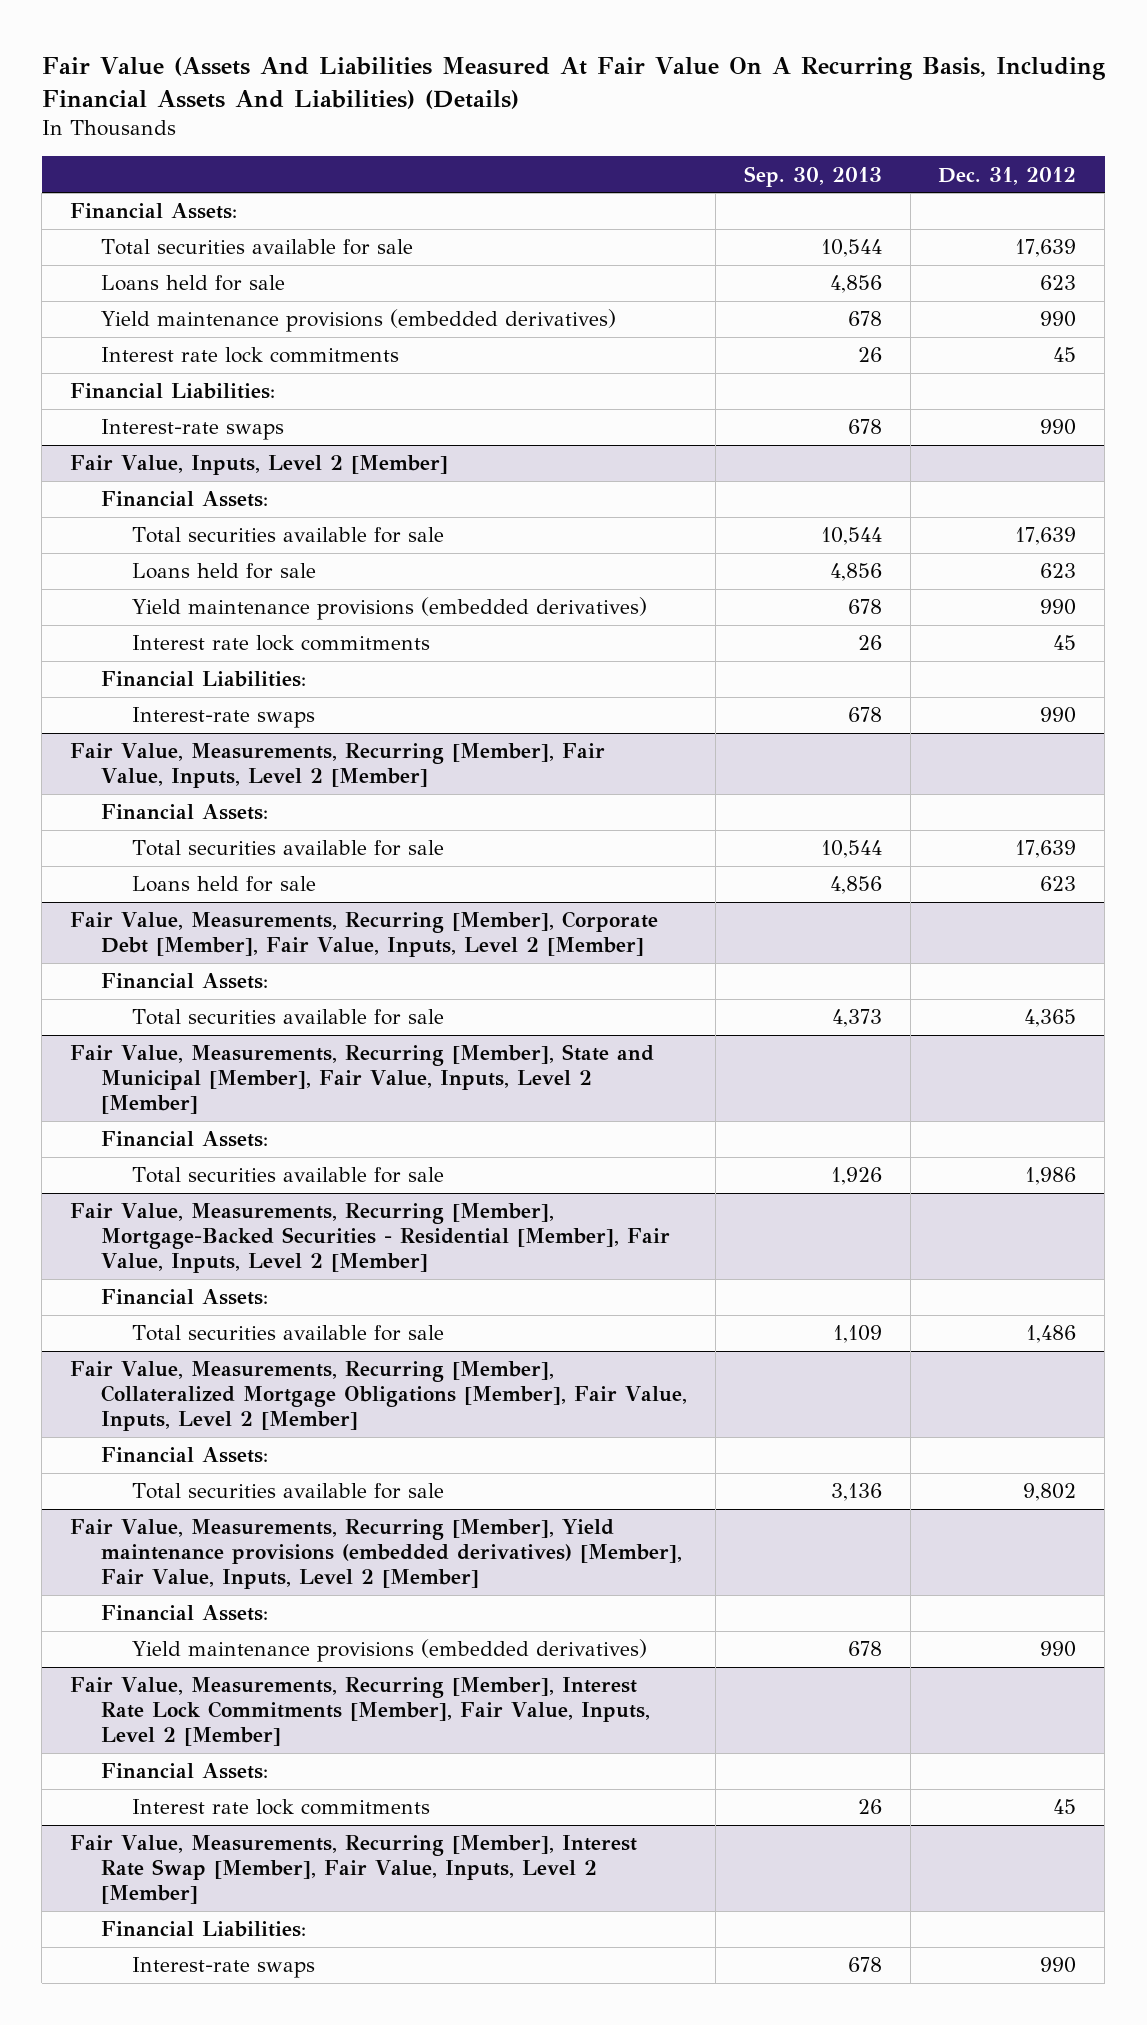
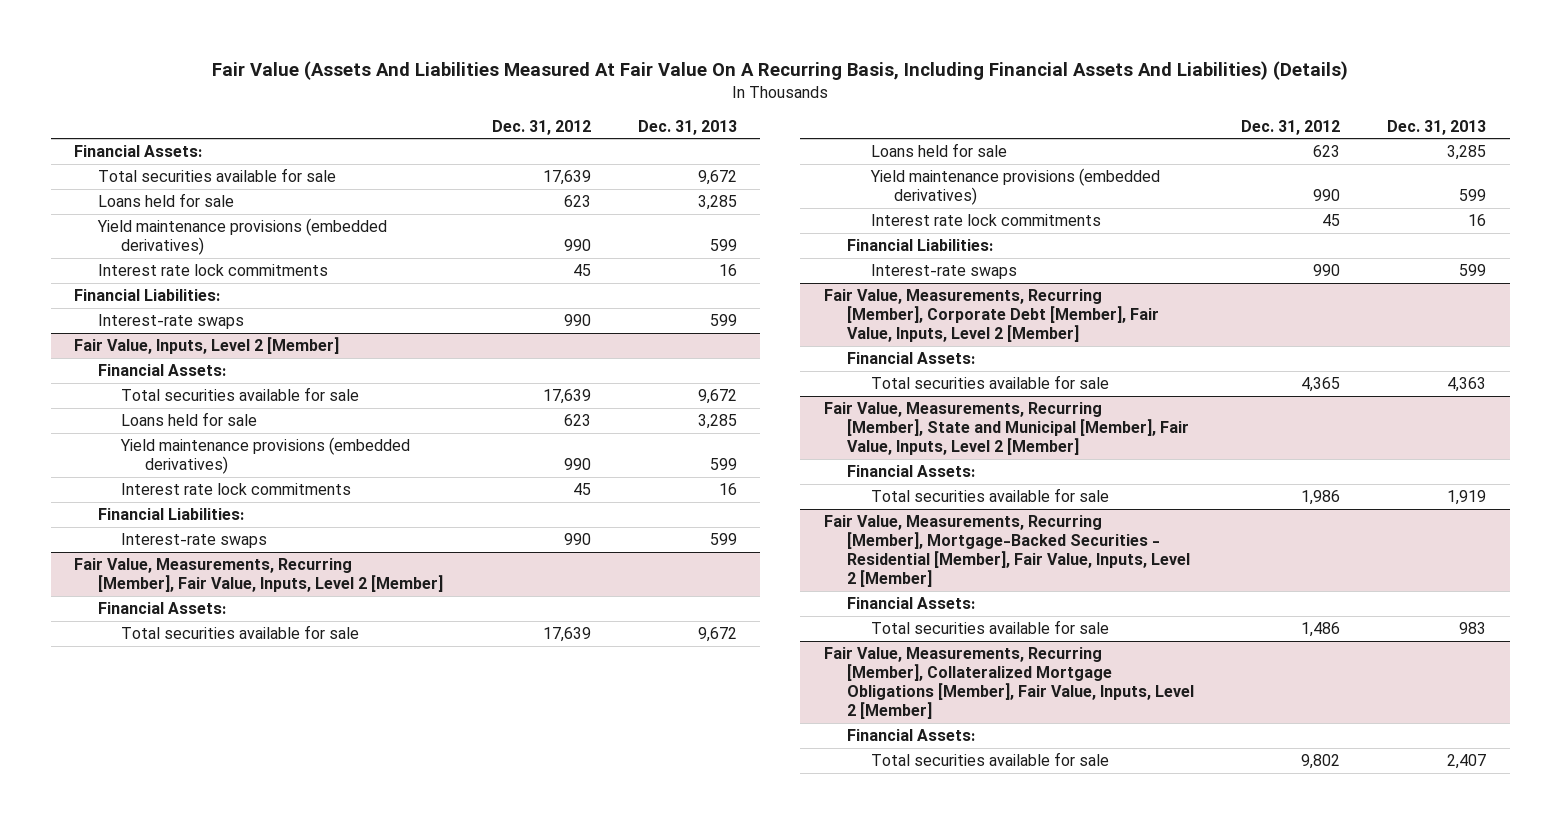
[743,165,882,187] Sep. 30, 2013 -> none
none -> [637,119,737,135] Dec. 31, 2013
none -> [869,167,1160,206] Yield maintenance provisions (embedded derivatives)
none -> [870,213,1101,226] Interest rate lock commitments
none -> [847,238,994,251] Financial Liabilities:
none -> [870,263,1017,279] Interest-rate swaps
[70,1519,683,1590] Fair Value, Measurements, Recurring [Member], Yield maintenance provisions (embedded derivatives) [Member], Fair Value, Inputs, Level 2 [Member] -> none
[101,1605,269,1622] Financial Assets: -> none
[132,1639,648,1663] Yield maintenance provisions (embedded derivatives) -> none
[70,1677,651,1747] Fair Value, Measurements, Recurring [Member], Interest Rate Lock Commitments [Member], Fair Value, Inputs, Level 2 [Member] -> none
[101,1763,269,1780] Financial Assets: -> none
[132,1799,431,1816] Interest rate lock commitments -> none
[70,1835,638,1905] Fair Value, Measurements, Recurring [Member], Interest Rate Swap [Member], Fair Value, Inputs, Level 2 [Member] -> none
[101,1921,307,1938] Financial Liabilities: -> none
[132,1957,316,1979] Interest-rate swaps -> none

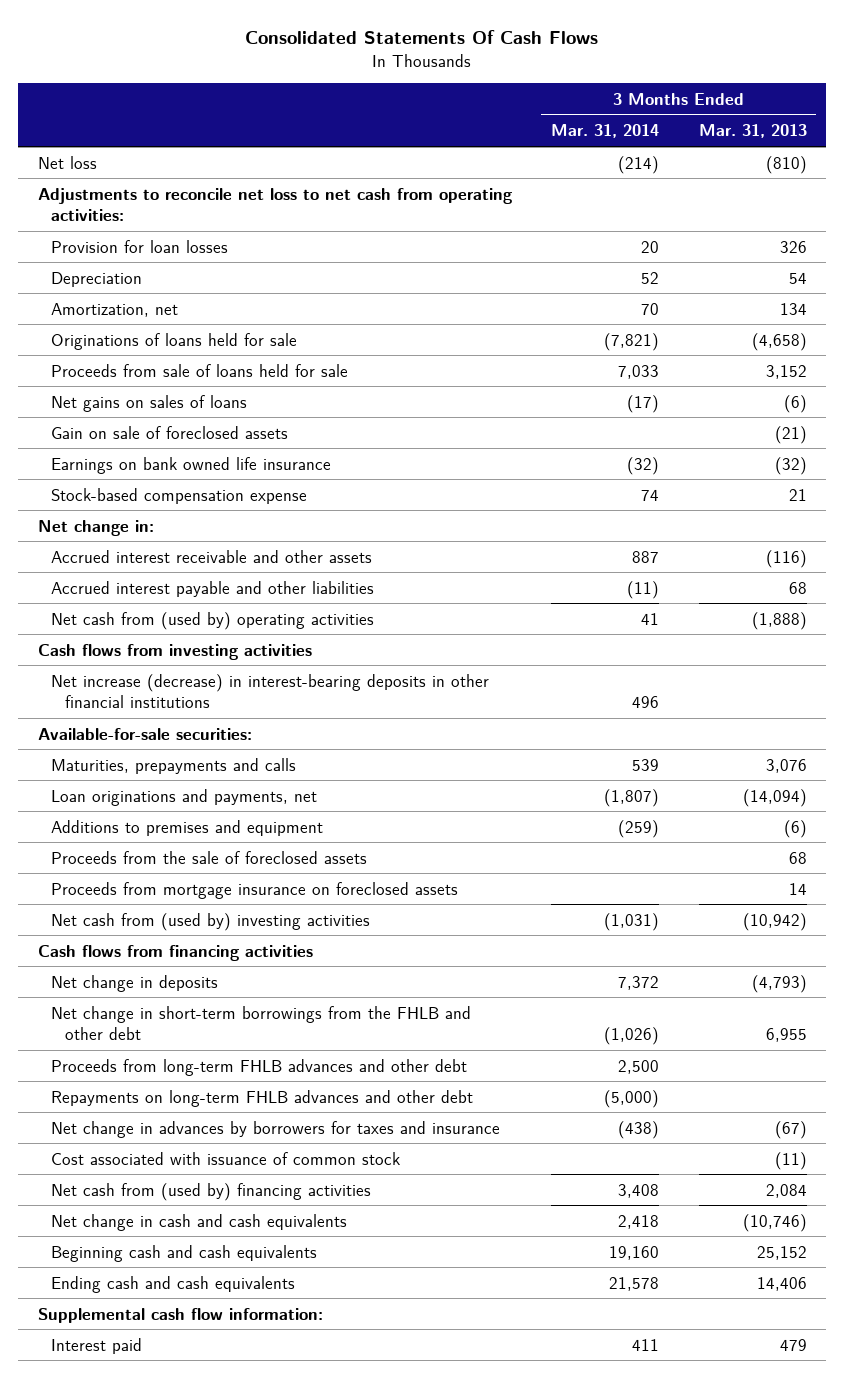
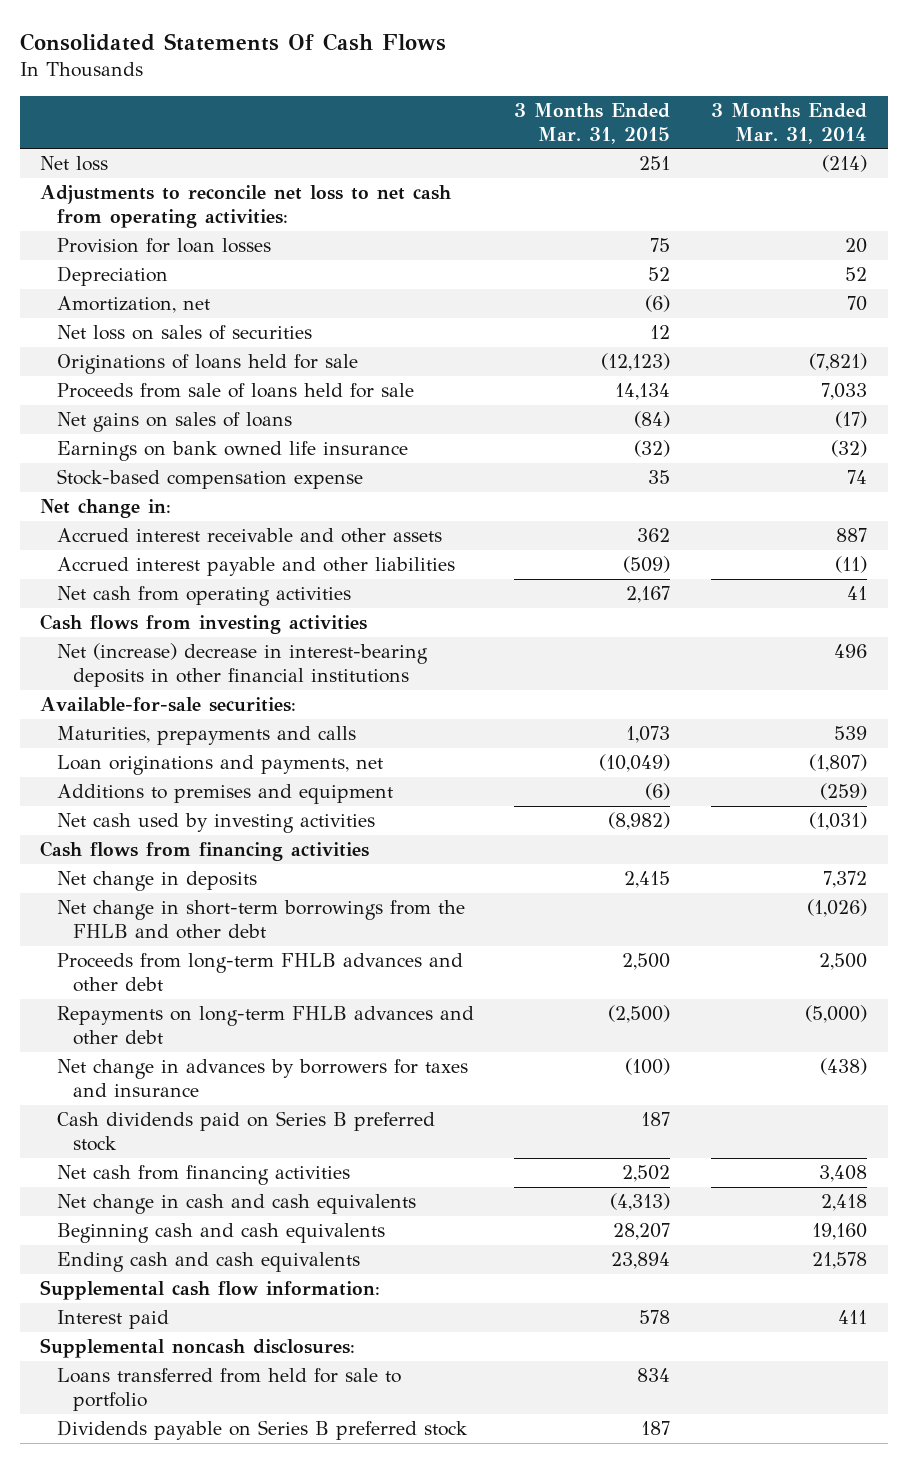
[698,124,807,139] Mar. 31, 2013 -> none
none -> [514,102,671,144] 3 Months Ended Mar. 31, 2015
none -> [56,325,312,341] Net loss on sales of securities
[51,425,289,439] Gain on sale of foreclosed assets -> none
[51,611,375,630] Net cash from (used by) operating activities -> [56,586,351,607] Net cash from operating activities
[51,673,490,708] Net increase (decrease) in interest-bearing deposits in other financial institutions -> [56,643,428,687] Net (increase) decrease in interest-bearing deposits in other financial institutions
[51,850,368,864] Proceeds from the sale of foreclosed assets -> none
[51,881,459,899] Proceeds from mortgage insurance on foreclosed assets -> none
[51,912,371,931] Net cash from (used by) investing activities -> [56,813,375,834] Net cash used by investing activities
[51,1151,401,1165] Cost associated with issuance of common stock -> none
none -> [56,1111,435,1151] Cash dividends paid on Series B preferred stock
[51,1182,372,1201] Net cash from (used by) financing activities -> [56,1165,350,1186] Net cash from financing activities
none -> [40,1338,356,1359] Supplemental noncash disclosures:
none -> [56,1368,401,1411] Loans transferred from held for sale to portfolio
none -> [56,1420,468,1441] Dividends payable on Series B preferred stock

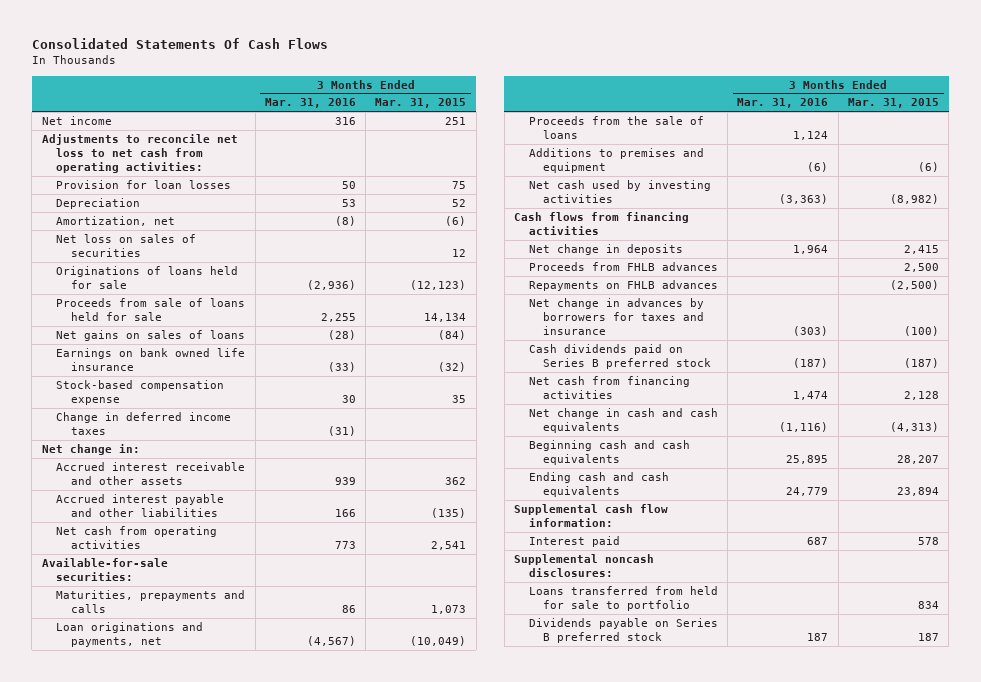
[711,102,868,144] 3 Months Ended Mar. 31, 2014 -> none
none -> [264,98,356,109] Mar. 31, 2016
[40,156,109,172] Net loss -> [41,115,112,125] Net income
none -> [56,411,232,436] Change in deferred income taxes
[40,614,368,635] Cash flows from investing activities -> none
[56,643,428,687] Net (increase) decrease in interest-bearing deposits in other financial institutions -> none
[623,556,671,574] (509) -> [431,508,467,519] (135)
[626,586,671,604] 2,167 -> [431,541,467,551] 2,541
none -> [528,115,704,140] Proceeds from the sale of loans
[56,900,465,939] Net change in short-term borrowings from the FHLB and other debt -> none
[56,953,463,992] Proceeds from long-term FHLB advances and other debt -> none
[56,1006,474,1045] Repayments on long-term FHLB advances and other debt -> none
none -> [528,261,718,271] Proceeds from FHLB advances
none -> [528,279,718,291] Repayments on FHLB advances
[641,1112,671,1127] 187 -> [904,358,940,369] (187)
[622,1165,671,1183] 2,502 -> [904,391,940,401] 2,128

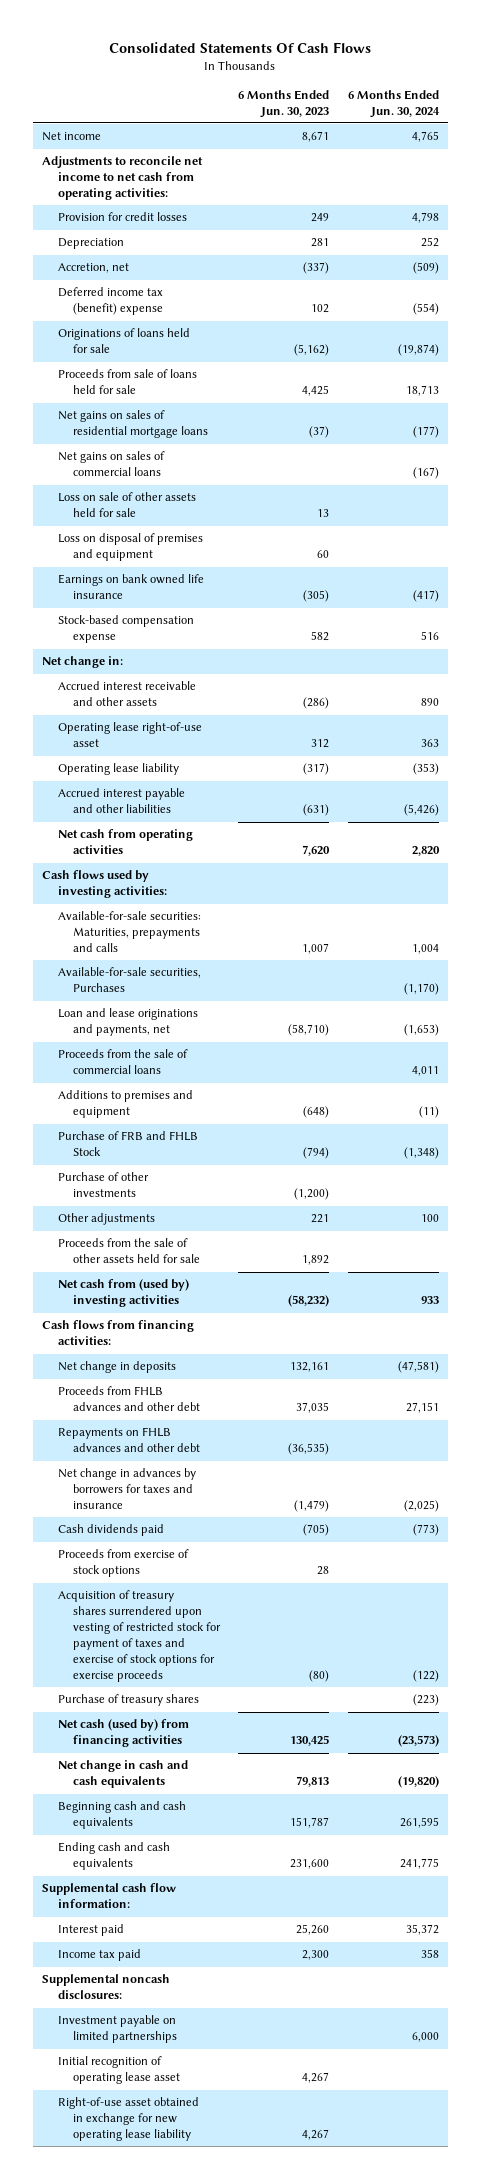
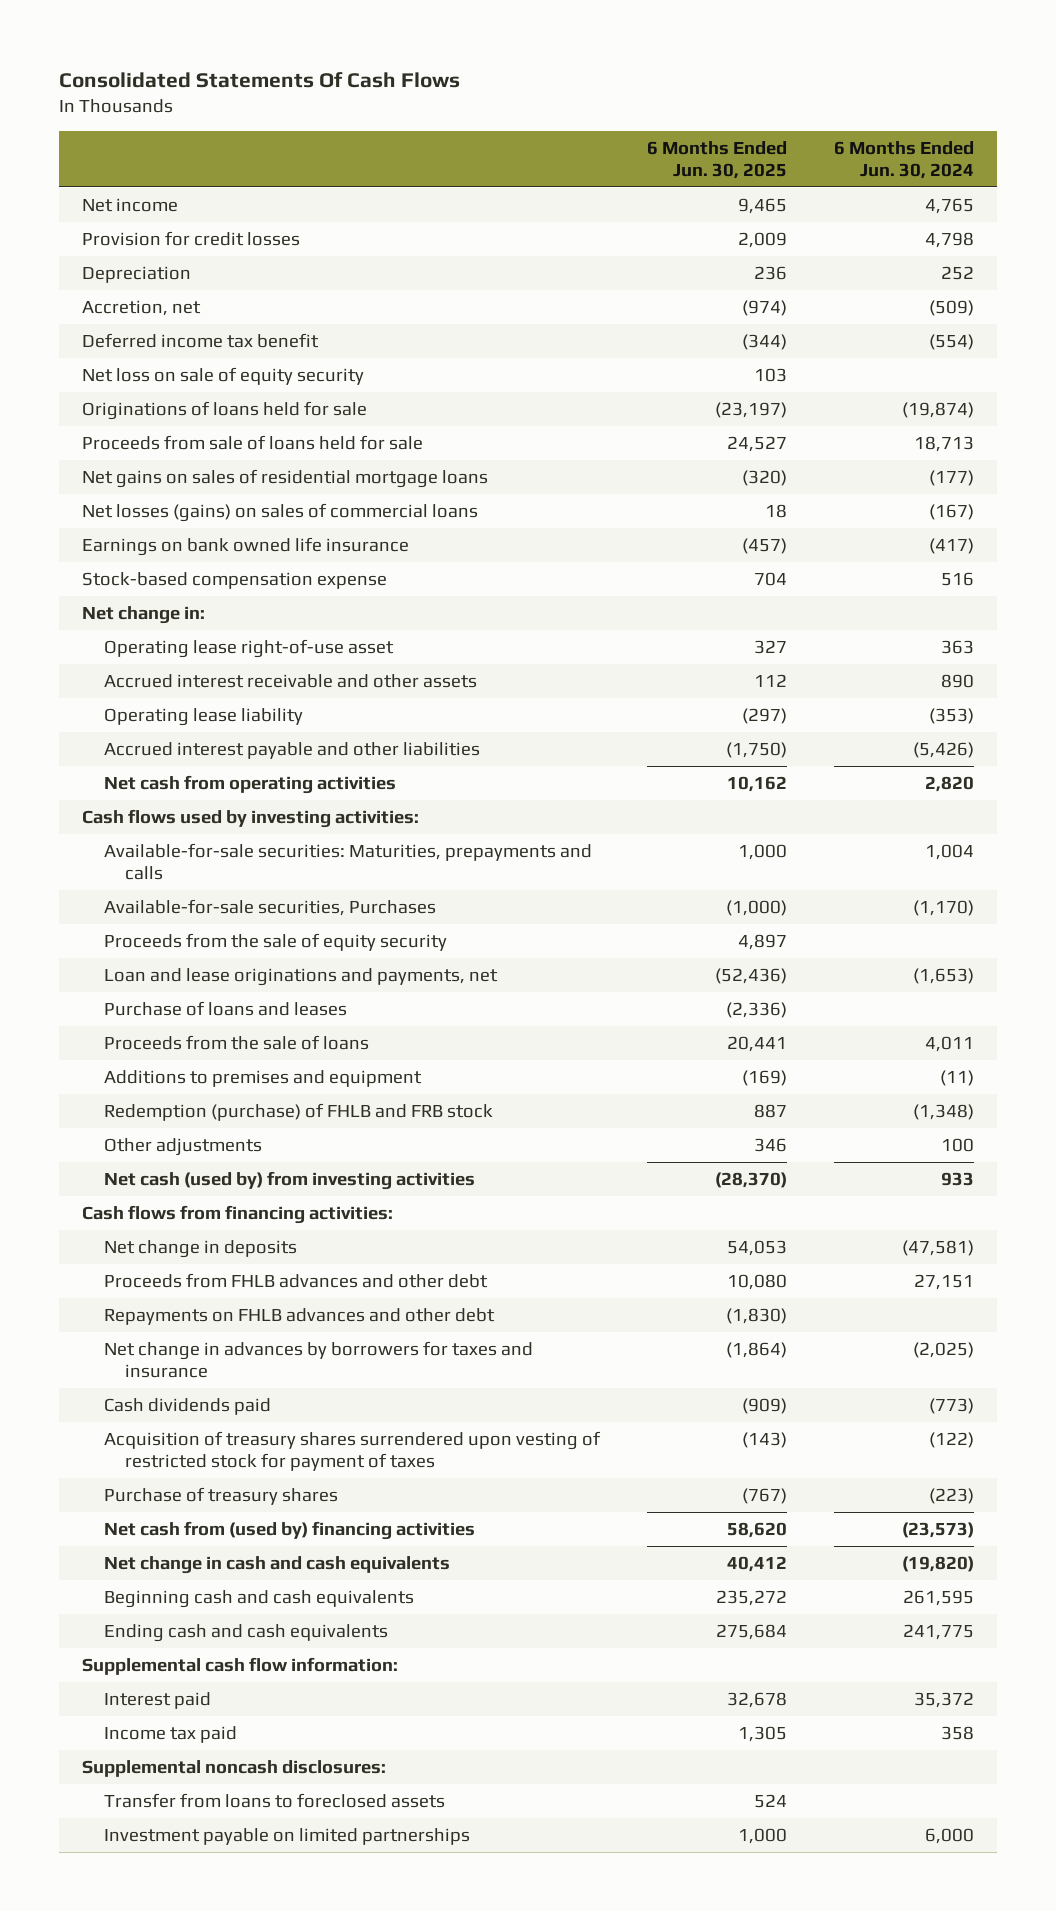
[238,89,330,118] 6 Months Ended Jun. 30, 2023 -> none
none -> [646,140,787,179] 6 Months Ended Jun. 30, 2025
[42,156,204,201] Adjustments to reconcile net income to net cash from operating activities: -> none
[57,287,164,316] Deferred income tax (benefit) expense -> [82,332,320,348] Deferred income tax benefit
none -> [82,366,365,385] Net loss on sale of equity security
[57,492,196,518] Loss on sale of other assets held for sale -> none
[57,533,203,562] Loss on disposal of premises and equipment -> none
[57,451,165,477] Net gains on sales of commercial loans -> [82,502,479,522] Net losses (gains) on sales of commercial loans
[57,681,196,707] Accrued interest receivable and other assets -> [103,673,477,688] Accrued interest receivable and other assets
none -> [103,932,447,951] Proceeds from the sale of equity security
none -> [103,1000,347,1016] Purchase of loans and leases
[57,1049,188,1075] Proceeds from the sale of commercial loans -> [103,1034,369,1050] Proceeds from the sale of loans
[57,1172,149,1198] Purchase of other investments -> none
[57,1131,198,1157] Purchase of FRB and FHLB Stock -> [103,1102,493,1121] Redemption (purchase) of FHLB and FRB stock
[57,1238,201,1264] Proceeds from the sale of other assets held for sale -> none
[57,1279,189,1308] Net cash from (used by) investing activities -> [103,1170,475,1190] Net cash (used by) from investing activities
[57,1549,189,1578] Proceeds from exercise of stock options -> none
[57,1590,222,1682] Acquisition of treasury shares surrendered upon vesting of restricted stock for payment of taxes and exercise of stock options for exercise proceeds -> [103,1430,601,1471] Acquisition of treasury shares surrendered upon vesting of restricted stock for payment of taxes
[57,1719,189,1748] Net cash (used by) from financing activities -> [103,1520,475,1540] Net cash from (used by) financing activities
none -> [103,1792,445,1808] Transfer from loans to foreclosed assets
[57,2056,181,2085] Initial recognition of operating lease asset -> none
[57,2097,199,2142] Right-of-use asset obtained in exchange for new operating lease liability -> none

